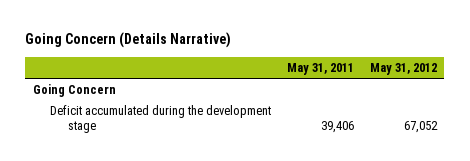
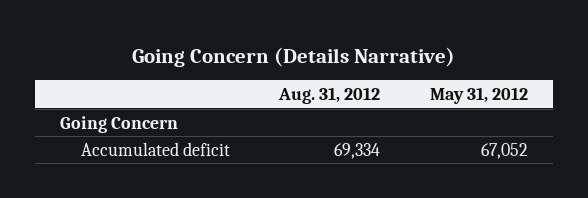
[287,62,355,75] May 31, 2011 -> none
none -> [278,87,381,105] Aug. 31, 2012
[50,105,272,133] Deficit accumulated during the development stage -> [80,141,230,156] Accumulated deficit

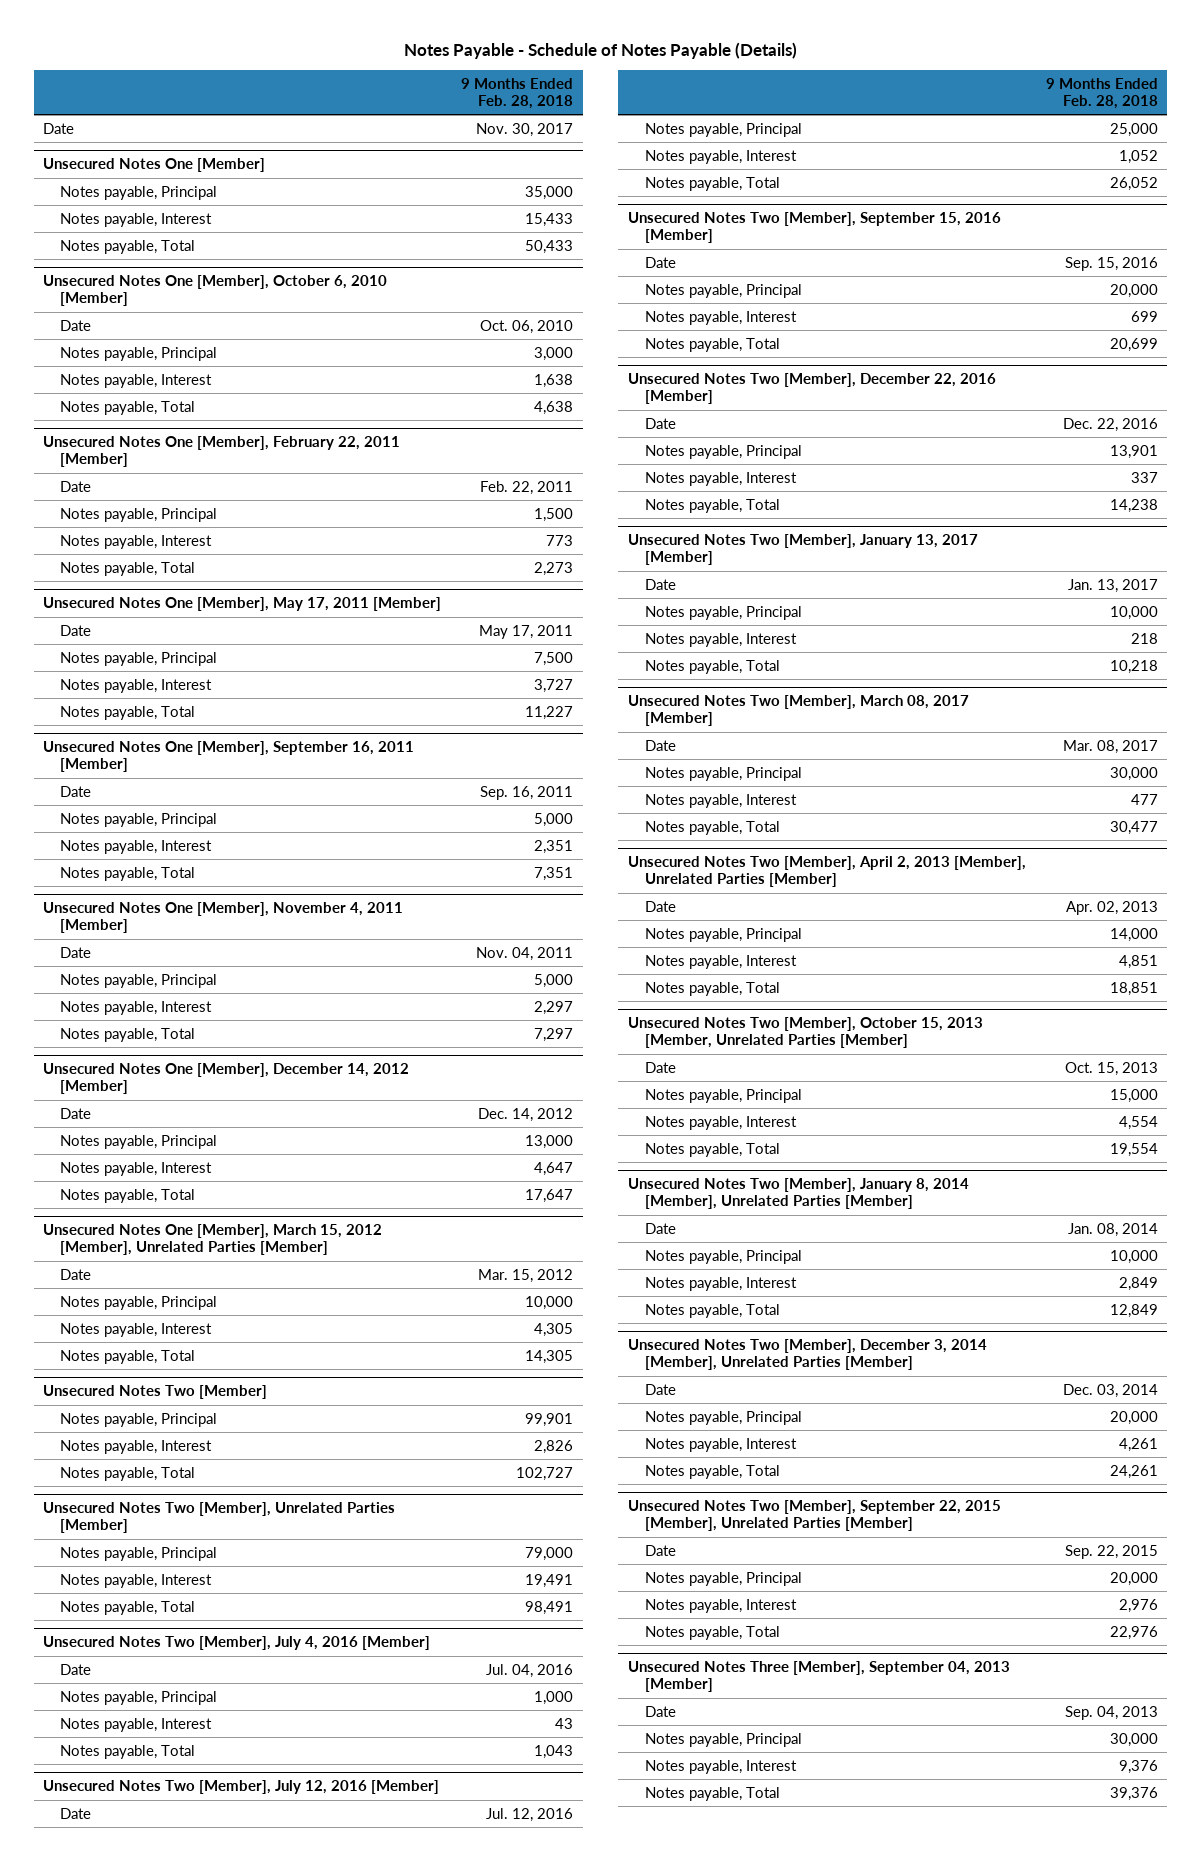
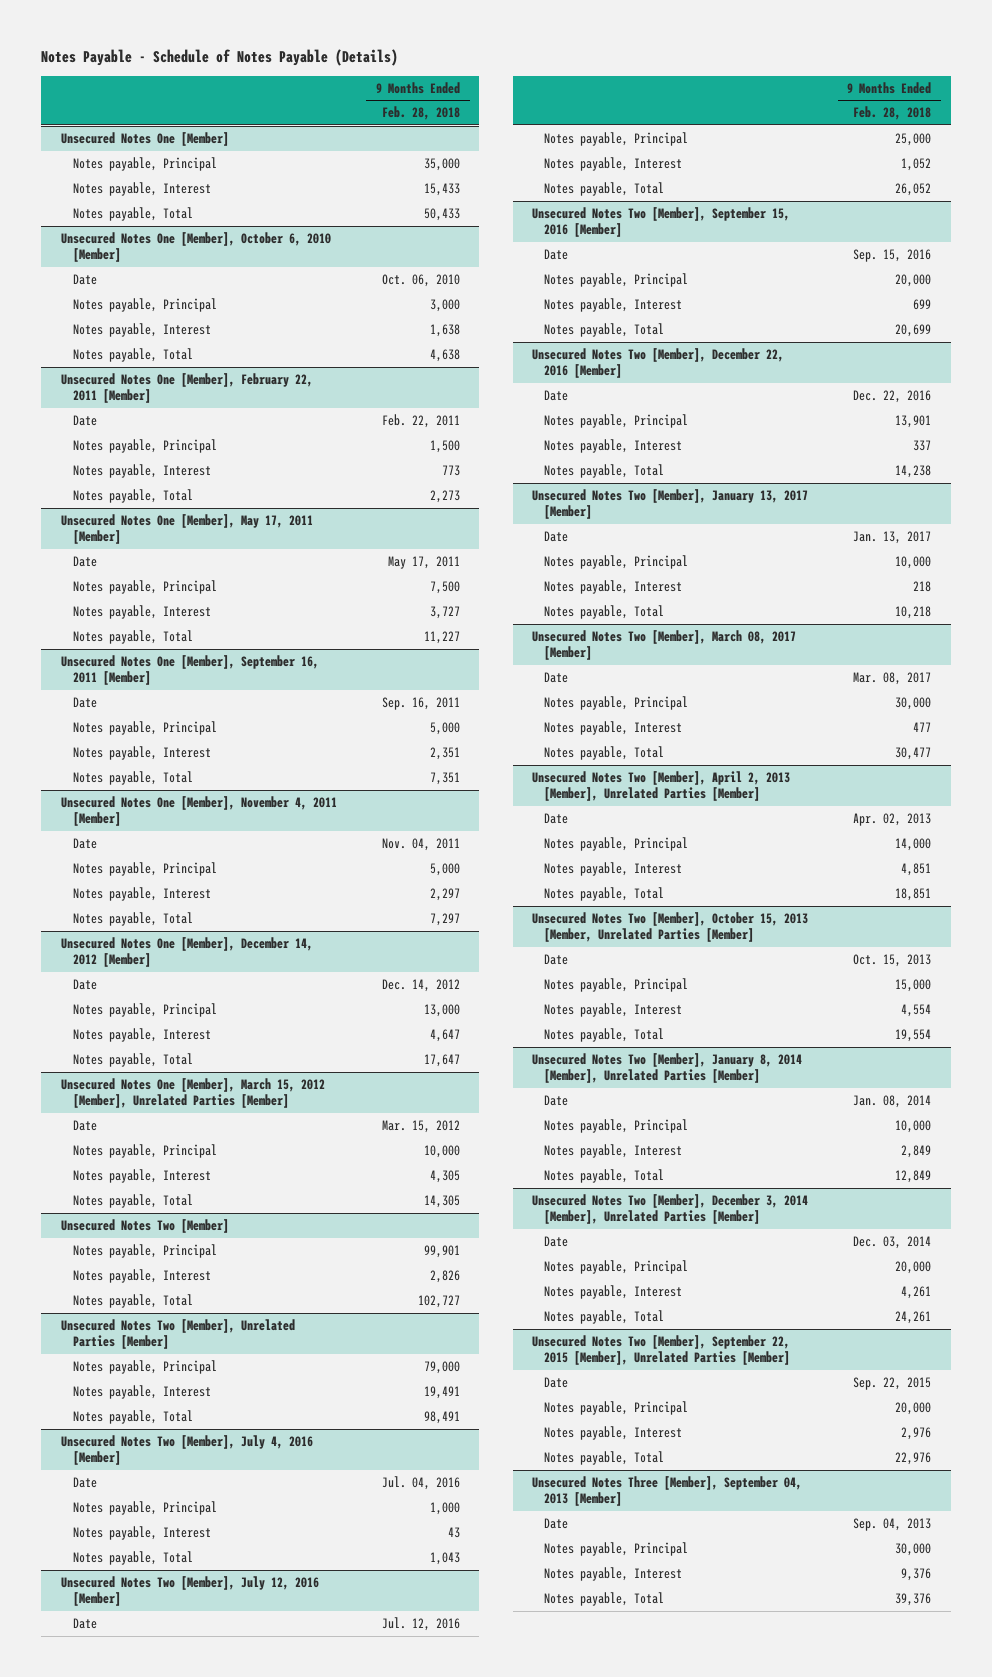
[43,122,75,134] Date -> none

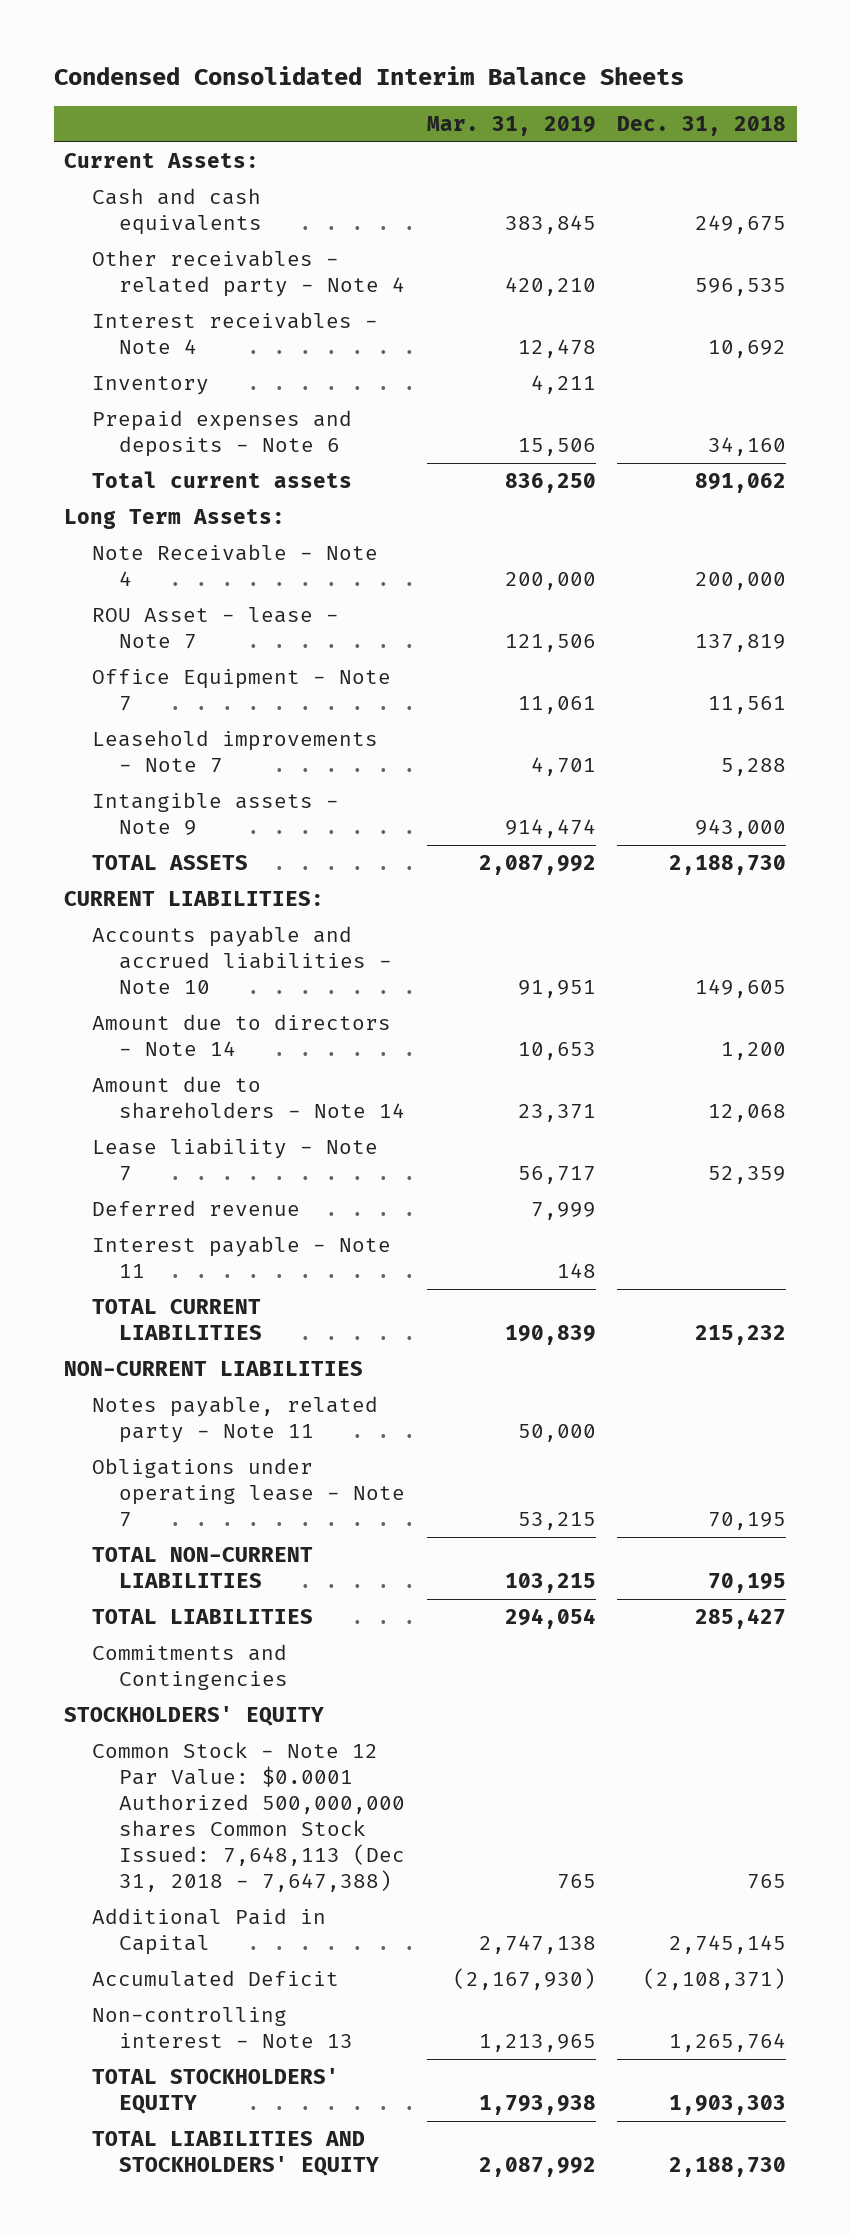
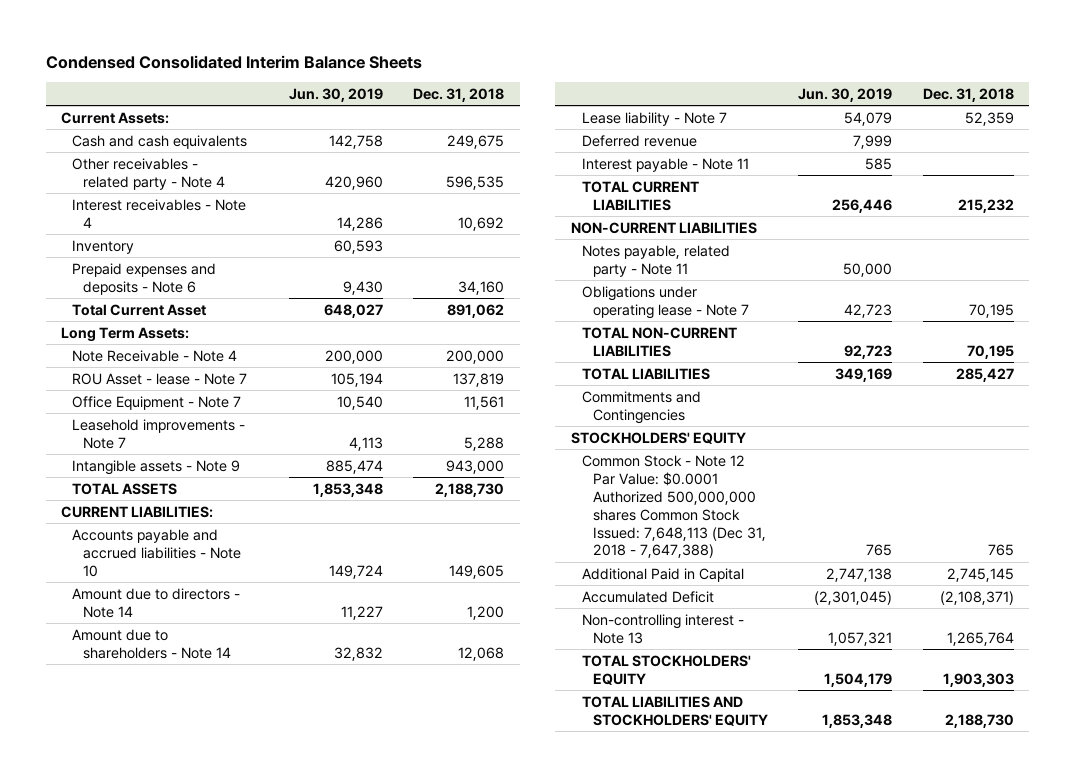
[426,116,596,137] Mar. 31, 2019 -> none
none -> [288,87,383,102] Jun. 30, 2019
[91,471,352,489] Total current assets -> [71,303,206,316] Total Current Asset

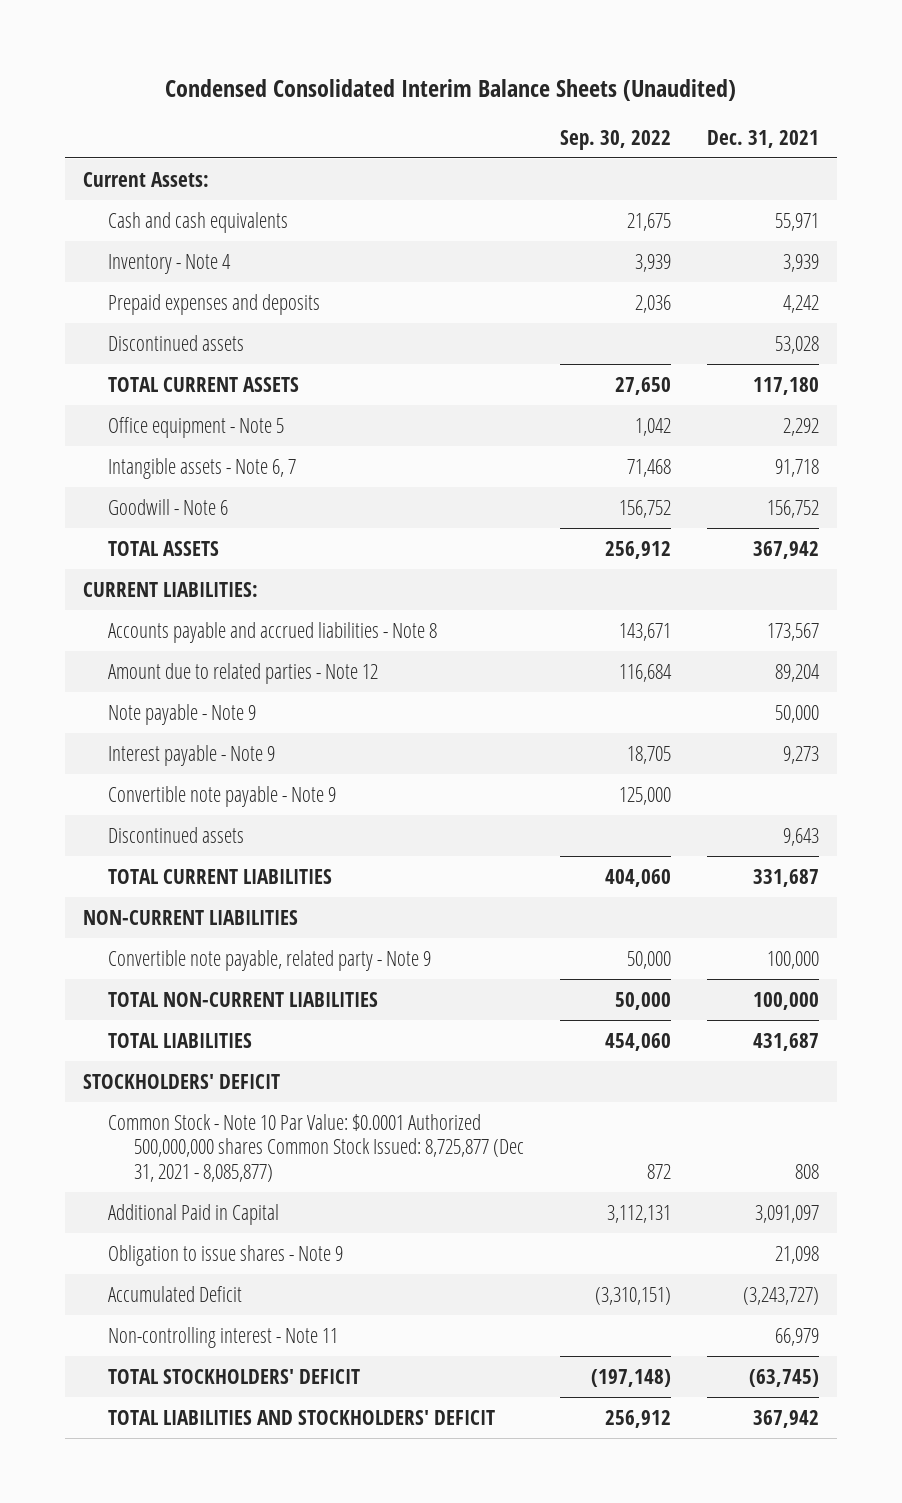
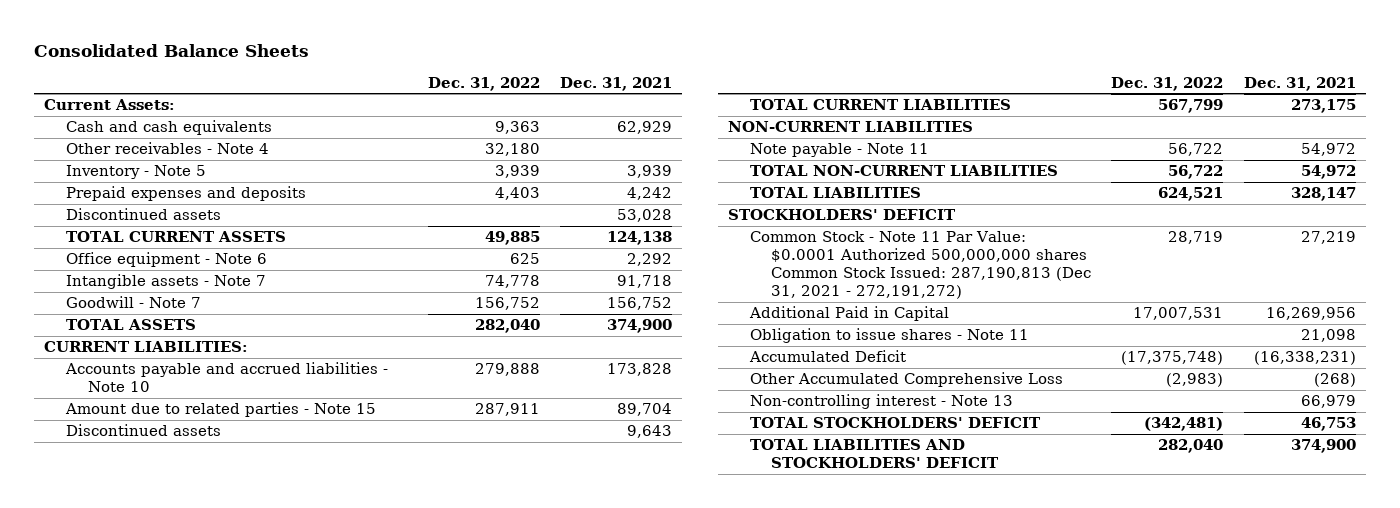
[164,78,736,101] Condensed Consolidated Interim Balance Sheets (Unaudited) -> [34,43,310,57] Consolidated Balance Sheets
[559,129,671,150] Sep. 30, 2022 -> none
none -> [427,76,540,91] Dec. 31, 2022
[774,212,819,231] 55,971 -> [616,121,672,135] 62,929
none -> [66,142,270,155] Other receivables - Note 4
[108,253,232,274] Inventory - Note 4 -> [66,165,207,180] Inventory - Note 5
[752,376,819,395] 117,180 -> [606,231,672,246] 124,138
[108,416,285,438] Office equipment - Note 5 -> [66,252,268,268] Office equipment - Note 6
[108,457,297,479] Intangible assets - Note 6, 7 -> [66,274,267,290] Intangible assets - Note 7
[108,498,229,515] Goodwill - Note 6 -> [66,296,202,309] Goodwill - Note 7
[752,540,819,559] 367,942 -> [606,319,672,334] 374,900
[108,703,257,725] Note payable - Note 9 -> none
[108,744,276,766] Interest payable - Note 9 -> none
[108,785,337,807] Convertible note payable - Note 9 -> none
[108,621,438,643] Accounts payable and accrued liabilities - Note 8 -> [65,362,389,393] Accounts payable and accrued liabilities - Note 10
[766,622,819,641] 173,567 -> [606,363,672,377] 173,828
[108,662,379,684] Amount due to related parties - Note 12 -> [65,402,377,418] Amount due to related parties - Note 15
[774,663,820,682] 89,204 -> [616,403,672,417] 89,704
[752,868,819,887] 331,687 -> [1290,99,1356,114] 273,175
[108,949,432,971] Convertible note payable, related party - Note 9 -> none
none -> [749,143,929,158] Note payable - Note 11
[752,991,819,1010] 100,000 -> [1300,165,1356,180] 54,972
[752,1032,819,1051] 431,687 -> [1290,187,1356,202] 328,147
[108,1113,524,1183] Common Stock - Note 10 Par Value: $0.0001 Authorized 500,000,000 shares Common Stock Issued: 8,725,877 (Dec 31, 2021 - 8,085,877) -> [749,231,1092,300] Common Stock - Note 11 Par Value: $0.0001 Authorized 500,000,000 shares Common Stock Issued: 287,190,813 (Dec 31, 2021 - 272,191,272)
[794,1164,819,1180] 808 -> [1300,231,1356,245] 27,219
[754,1204,819,1223] 3,091,097 -> [1265,307,1356,321] 16,269,956
[108,1244,344,1266] Obligation to issue shares - Note 9 -> [749,328,1029,344] Obligation to issue shares - Note 11
[742,1286,819,1305] (3,243,727) -> [1253,351,1356,366] (16,338,231)
none -> [749,372,1063,388] Other Accumulated Comprehensive Loss
[108,1326,339,1348] Non-controlling interest - Note 11 -> [749,394,1013,410] Non-controlling interest - Note 13
[748,1368,819,1387] (63,745) -> [1300,417,1356,432] 46,753
[752,1409,819,1428] 367,942 -> [1290,439,1356,454] 374,900

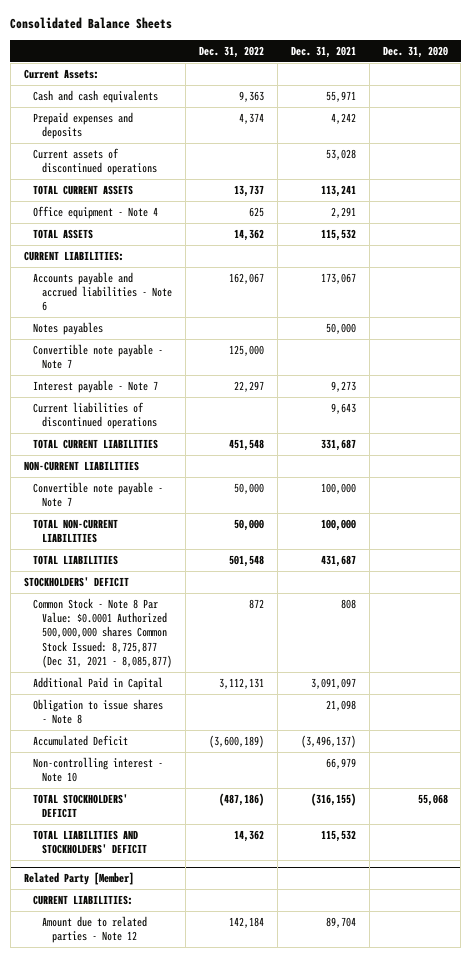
none -> [382,45,448,58] Dec. 31, 2020
[66,142,270,155] Other receivables - Note 4 -> none
[66,165,207,180] Inventory - Note 5 -> none
[66,274,267,290] Intangible assets - Note 7 -> none
[66,296,202,309] Goodwill - Note 7 -> none
[616,121,672,135] 62,929 -> [325,90,356,102] 55,971
[494,187,540,201] 4,403 -> [239,112,265,124] 4,374
[66,208,222,221] Discontinued assets -> [33,147,158,176] Current assets of discontinued operations
[484,231,540,246] 49,885 -> [234,184,265,197] 13,737
[606,231,672,246] 124,138 -> [320,184,356,197] 113,241
[66,252,268,268] Office equipment - Note 6 -> [33,205,159,219] Office equipment - Note 4
[626,253,672,267] 2,292 -> [330,206,356,218] 2,291
[474,319,540,334] 282,040 -> [234,228,265,241] 14,362
[606,319,672,334] 374,900 -> [320,228,356,241] 115,532
[65,402,377,418] Amount due to related parties - Note 15 -> none
[65,362,389,393] Accounts payable and accrued liabilities - Note 10 -> [33,271,173,312] Accounts payable and accrued liabilities - Note 6
[474,363,540,377] 279,888 -> [229,272,265,284] 162,067
[606,363,672,377] 173,828 -> [320,272,356,284] 173,067
none -> [33,321,104,335] Notes payables
none -> [33,343,164,370] Convertible note payable - Note 7
none -> [33,379,159,393] Interest payable - Note 7
[66,424,222,437] Discontinued assets -> [33,401,158,430] Current liabilities of discontinued operations
[1158,99,1224,114] 567,799 -> [229,438,265,451] 451,548
[1290,99,1356,114] 273,175 -> [320,438,356,451] 331,687
[749,143,929,158] Note payable - Note 11 -> none
none -> [33,481,164,508] Convertible note payable - Note 7
[1168,165,1224,180] 56,722 -> [234,518,265,531] 50,000
[1300,165,1356,180] 54,972 -> [320,518,356,531] 100,000
[1158,187,1224,202] 624,521 -> [229,554,265,567] 501,548
[1290,187,1356,202] 328,147 -> [320,554,356,567] 431,687
[749,372,1063,388] Other Accumulated Comprehensive Loss -> none
[749,231,1092,300] Common Stock - Note 11 Par Value: $0.0001 Authorized 500,000,000 shares Common Stock Issued: 287,190,813 (Dec 31, 2021 - 272,191,272) -> [33,597,173,668] Common Stock - Note 8 Par Value: $0.0001 Authorized 500,000,000 shares Common Stock Issued: 8,725,877 (Dec 31, 2021 - 8,085,877)
[1168,231,1224,245] 28,719 -> [249,598,265,609] 872
[1300,231,1356,245] 27,219 -> [340,598,356,609] 808
[1133,307,1224,321] 17,007,531 -> [219,677,265,689] 3,112,131
[1265,307,1356,321] 16,269,956 -> [310,677,356,689] 3,091,097
[749,328,1029,344] Obligation to issue shares - Note 11 -> [33,698,164,725] Obligation to issue shares - Note 8
[1121,351,1224,366] (17,375,748) -> [209,734,265,748] (3,600,189)
[1253,351,1356,366] (16,338,231) -> [300,734,356,748] (3,496,137)
[749,394,1013,410] Non-controlling interest - Note 13 -> [33,756,164,783] Non-controlling interest - Note 10
[1144,417,1224,432] (342,481) -> [219,792,265,806] (487,186)
[1300,417,1356,432] 46,753 -> [310,792,356,806] (316,155)
[1158,439,1224,454] 282,040 -> [234,829,265,842] 14,362
[1290,439,1356,454] 374,900 -> [320,829,356,842] 115,532
none -> [23,872,134,886] Related Party [Member]
none -> [33,894,134,905] CURRENT LIABILITIES:
none -> [42,915,148,944] Amount due to related parties - Note 12

